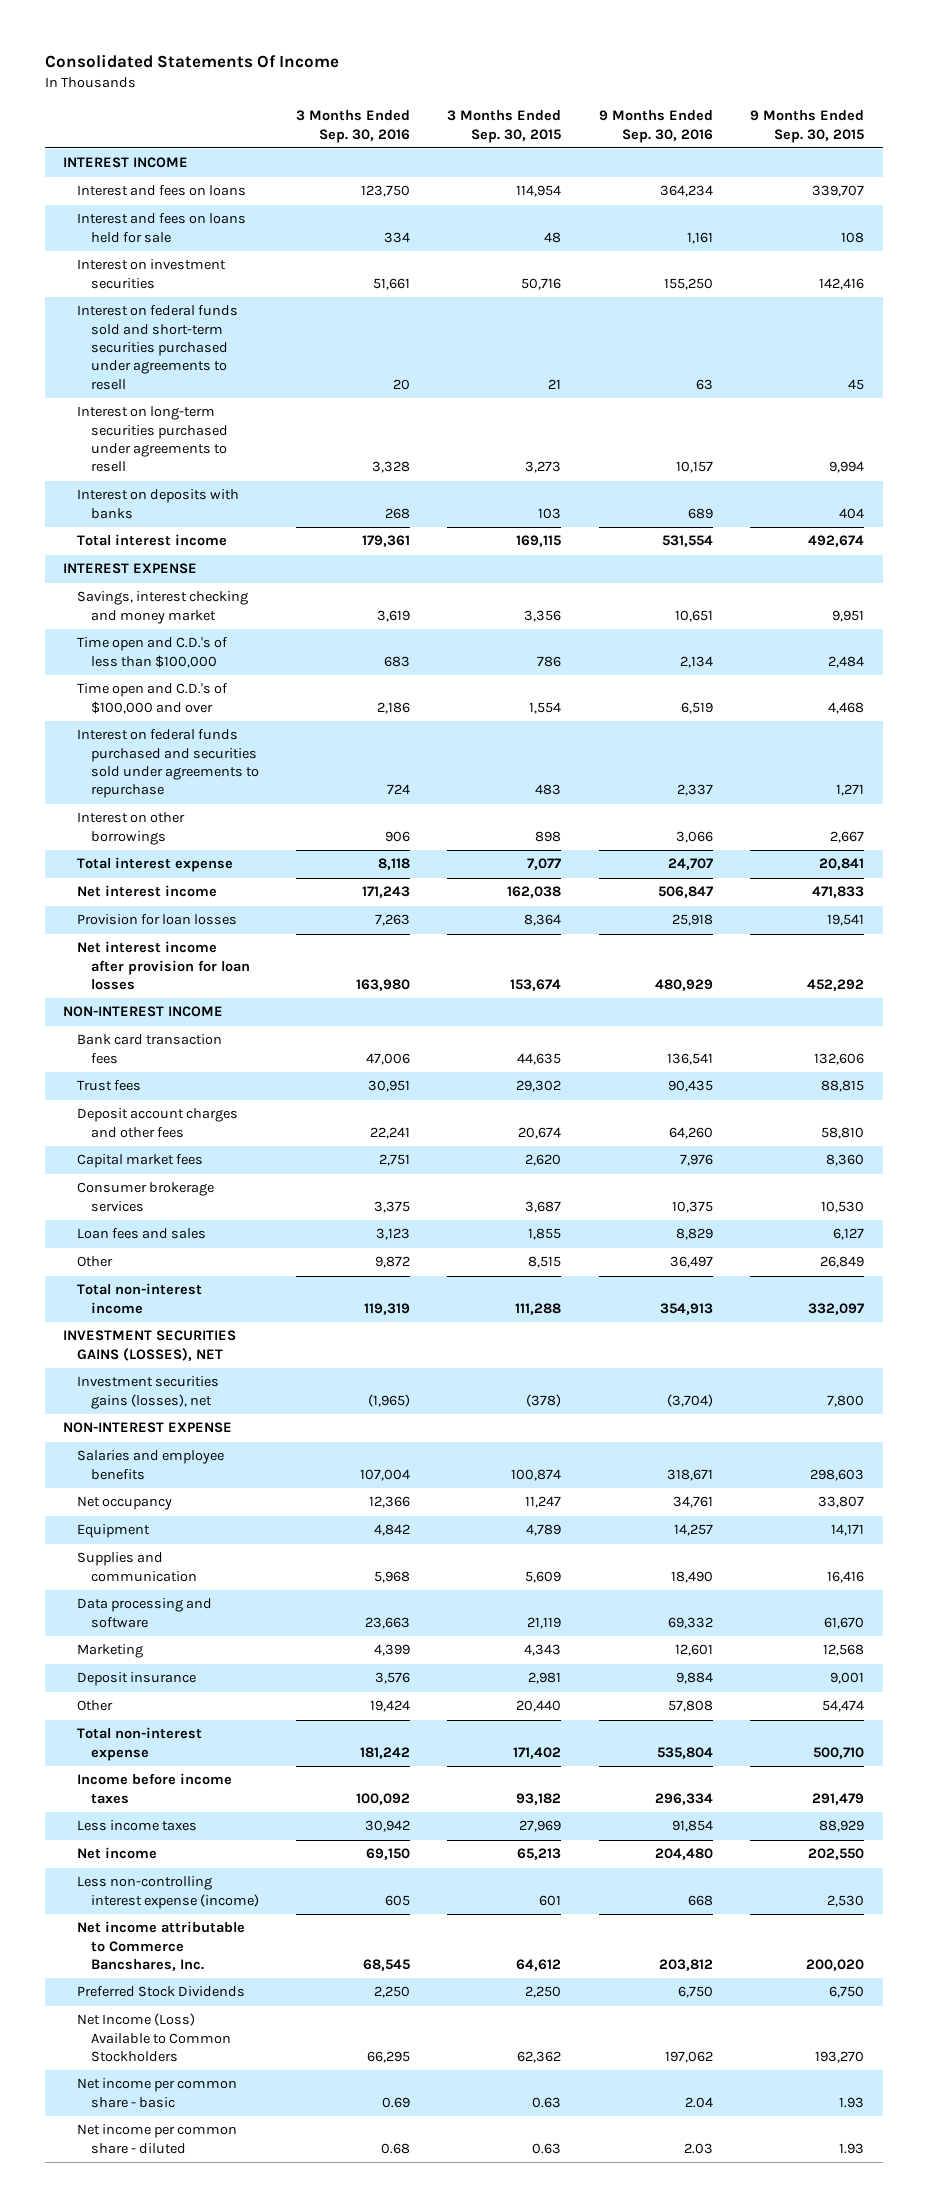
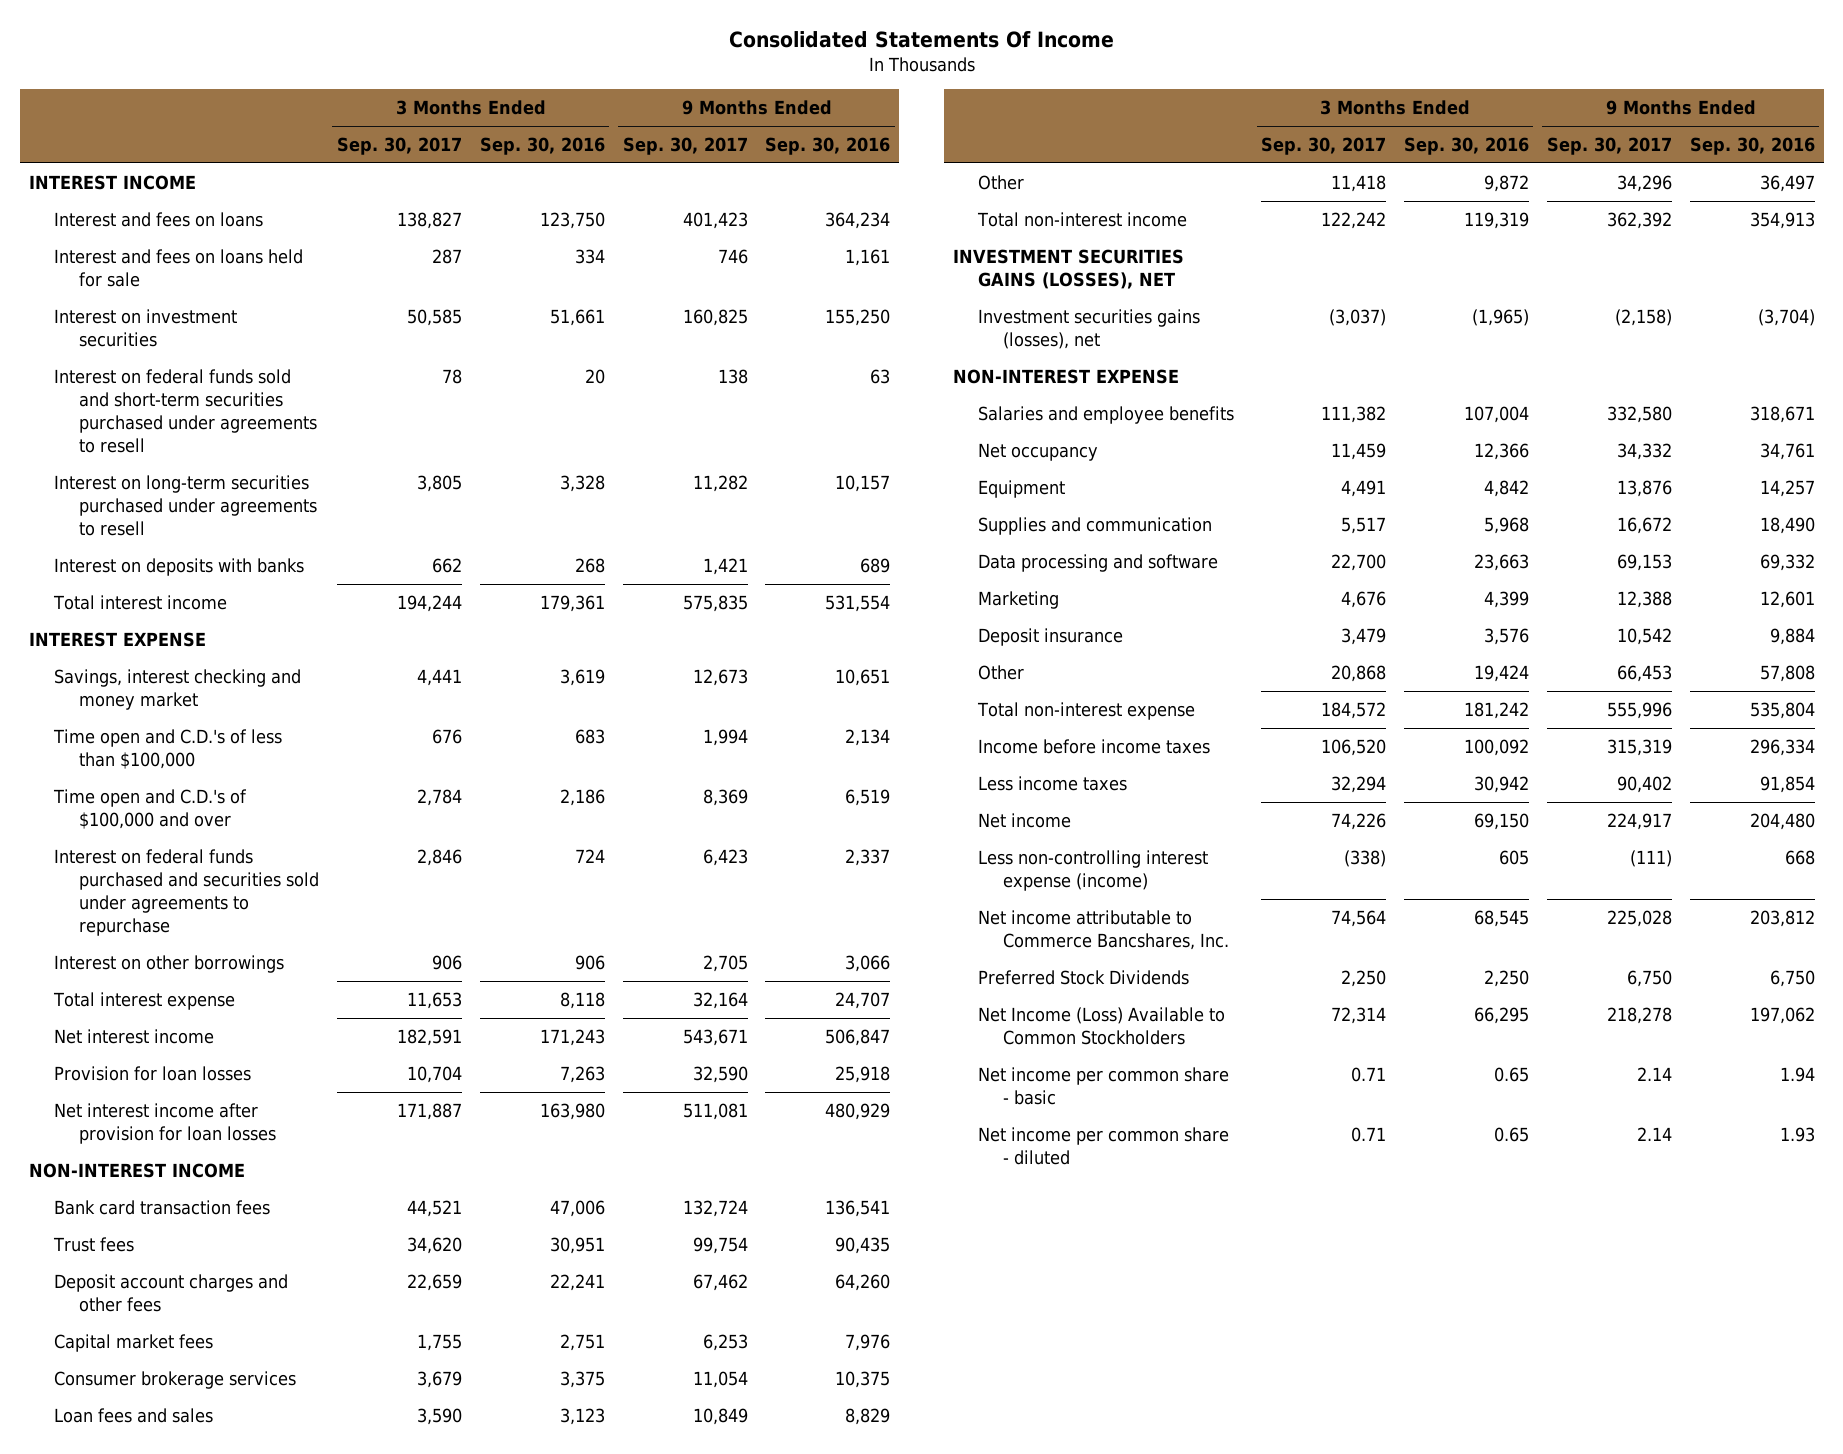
[447,110,562,143] 3 Months Ended Sep. 30, 2015 -> none
[749,110,864,143] 9 Months Ended Sep. 30, 2015 -> none
none -> [336,137,462,156] Sep. 30, 2017
none -> [622,137,748,156] Sep. 30, 2017
[381,2096,410,2108] 0.69 -> [1493,1066,1529,1082] 0.65
[684,2096,713,2108] 2.04 -> [1779,1066,1815,1082] 1.94
[380,2142,410,2154] 0.68 -> [1493,1126,1529,1142] 0.65
[683,2142,713,2154] 2.03 -> [1779,1126,1815,1142] 1.93

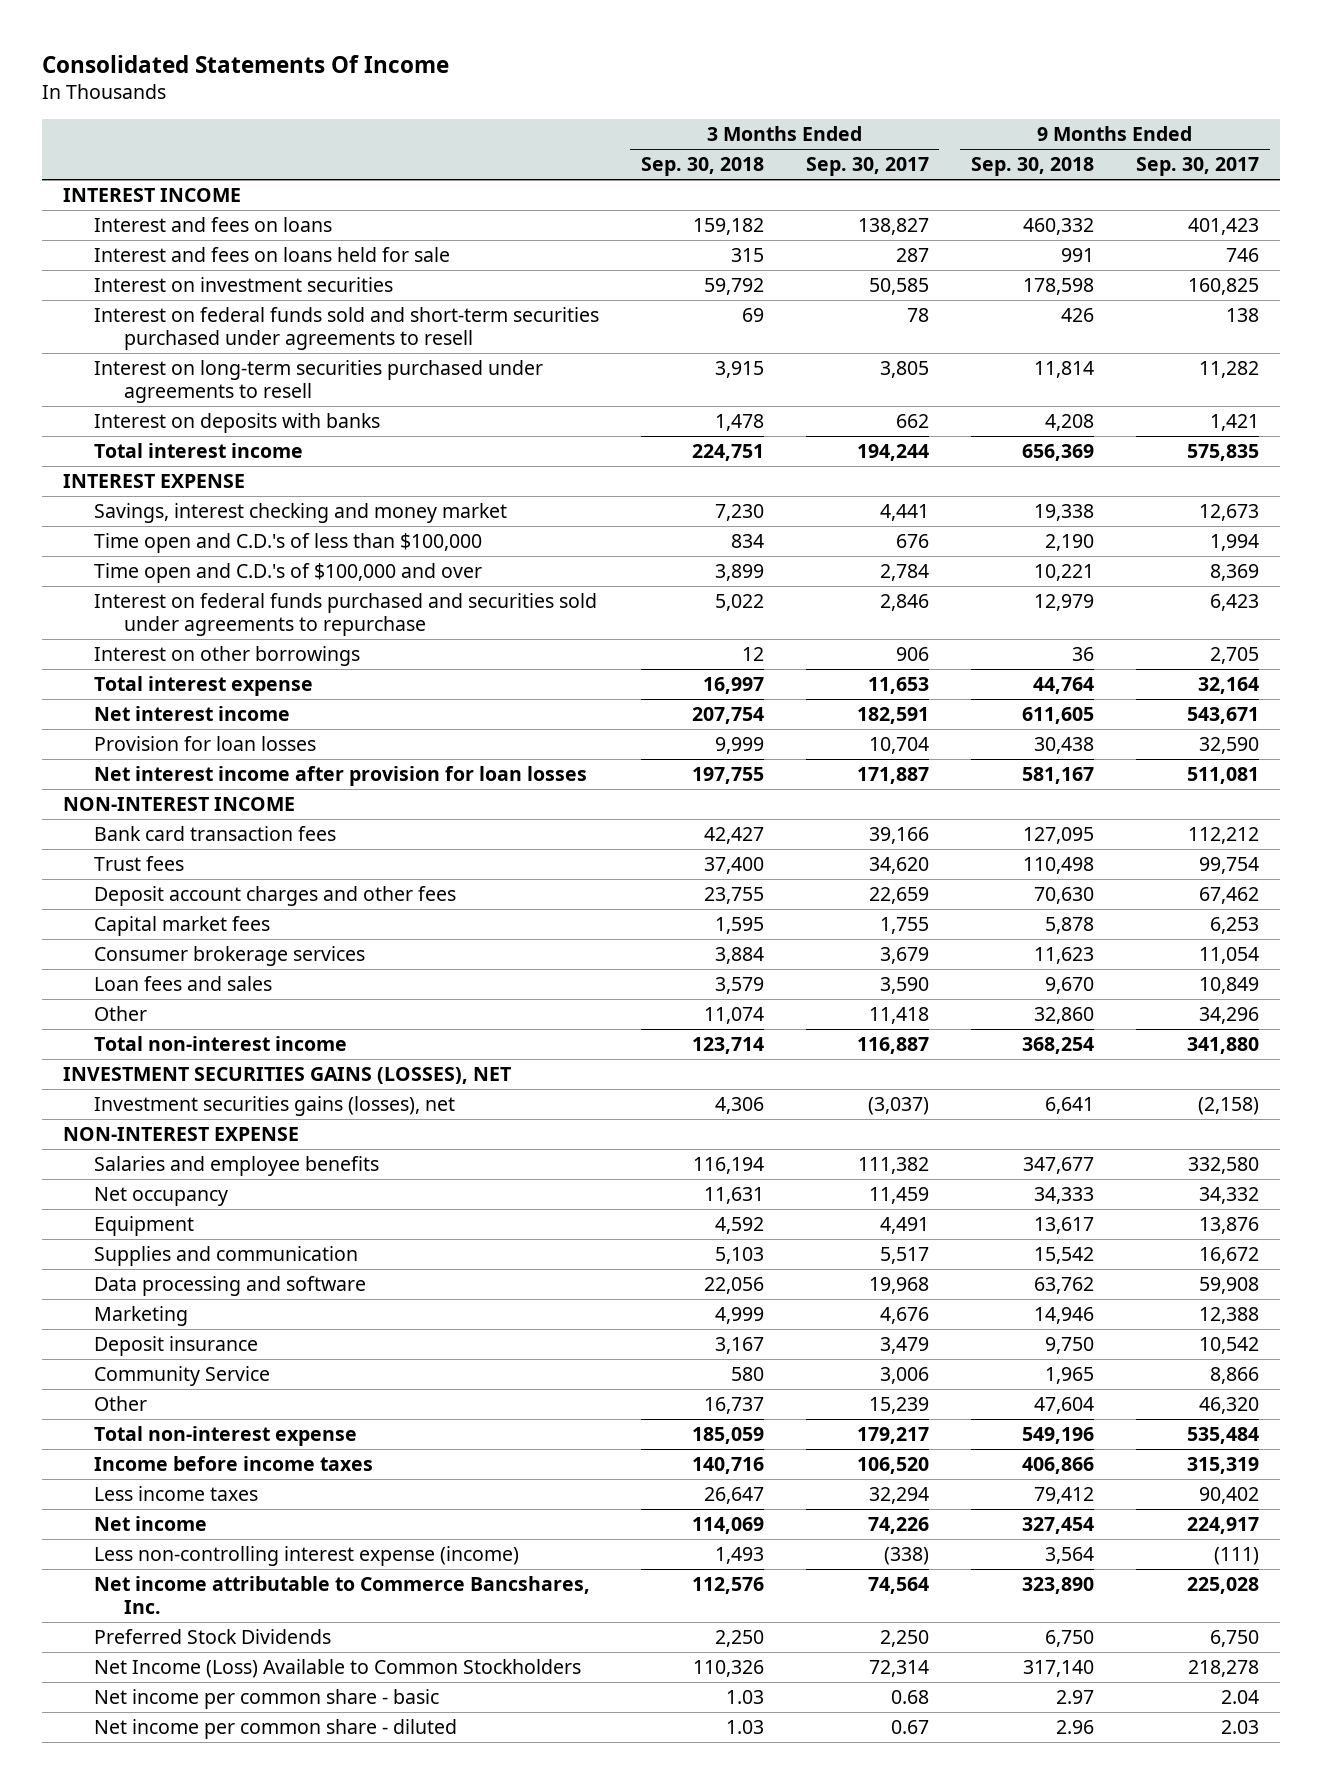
[479,137,605,156] Sep. 30, 2016 -> none
[765,137,891,156] Sep. 30, 2016 -> none
none -> [640,157,764,177] Sep. 30, 2018
none -> [970,157,1094,177] Sep. 30, 2018
[406,1199,462,1217] 44,521 -> [868,827,929,845] 39,166
[682,1199,748,1217] 132,724 -> [1188,827,1260,845] 112,212
[1321,211,1387,229] 122,242 -> [856,1037,929,1055] 116,887
[1606,211,1672,229] 362,392 -> [1187,1037,1260,1055] 341,880
[1331,553,1387,571] 22,700 -> [868,1277,929,1295] 19,968
[1616,553,1672,571] 69,153 -> [1199,1277,1260,1295] 59,908
none -> [93,1366,270,1387] Community Service
[1331,664,1387,682] 20,868 -> [868,1397,929,1415] 15,239
[1616,664,1672,682] 66,453 -> [1199,1397,1260,1415] 46,320
[1321,701,1387,719] 184,572 -> [856,1427,929,1445] 179,217
[1606,701,1672,719] 555,996 -> [1187,1427,1260,1445] 535,484
[1351,1066,1387,1082] 0.71 -> [890,1690,929,1705] 0.68
[1636,1066,1672,1081] 2.14 -> [1221,1690,1260,1705] 2.04
[1351,1126,1387,1142] 0.71 -> [890,1720,929,1735] 0.67
[1636,1126,1672,1141] 2.14 -> [1221,1720,1260,1735] 2.03

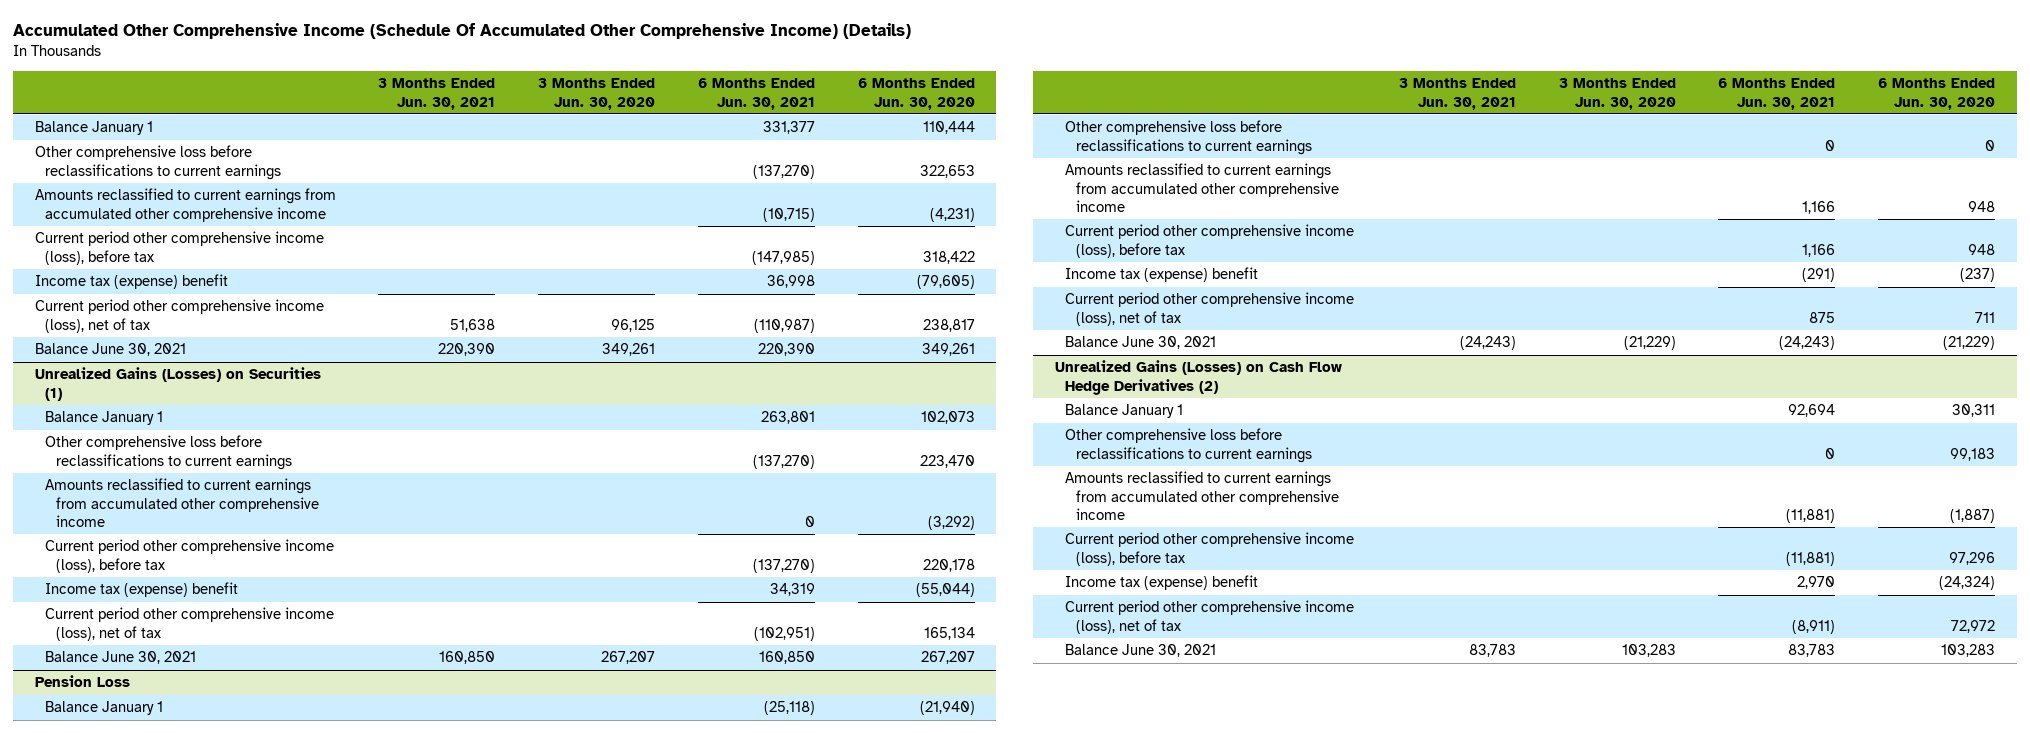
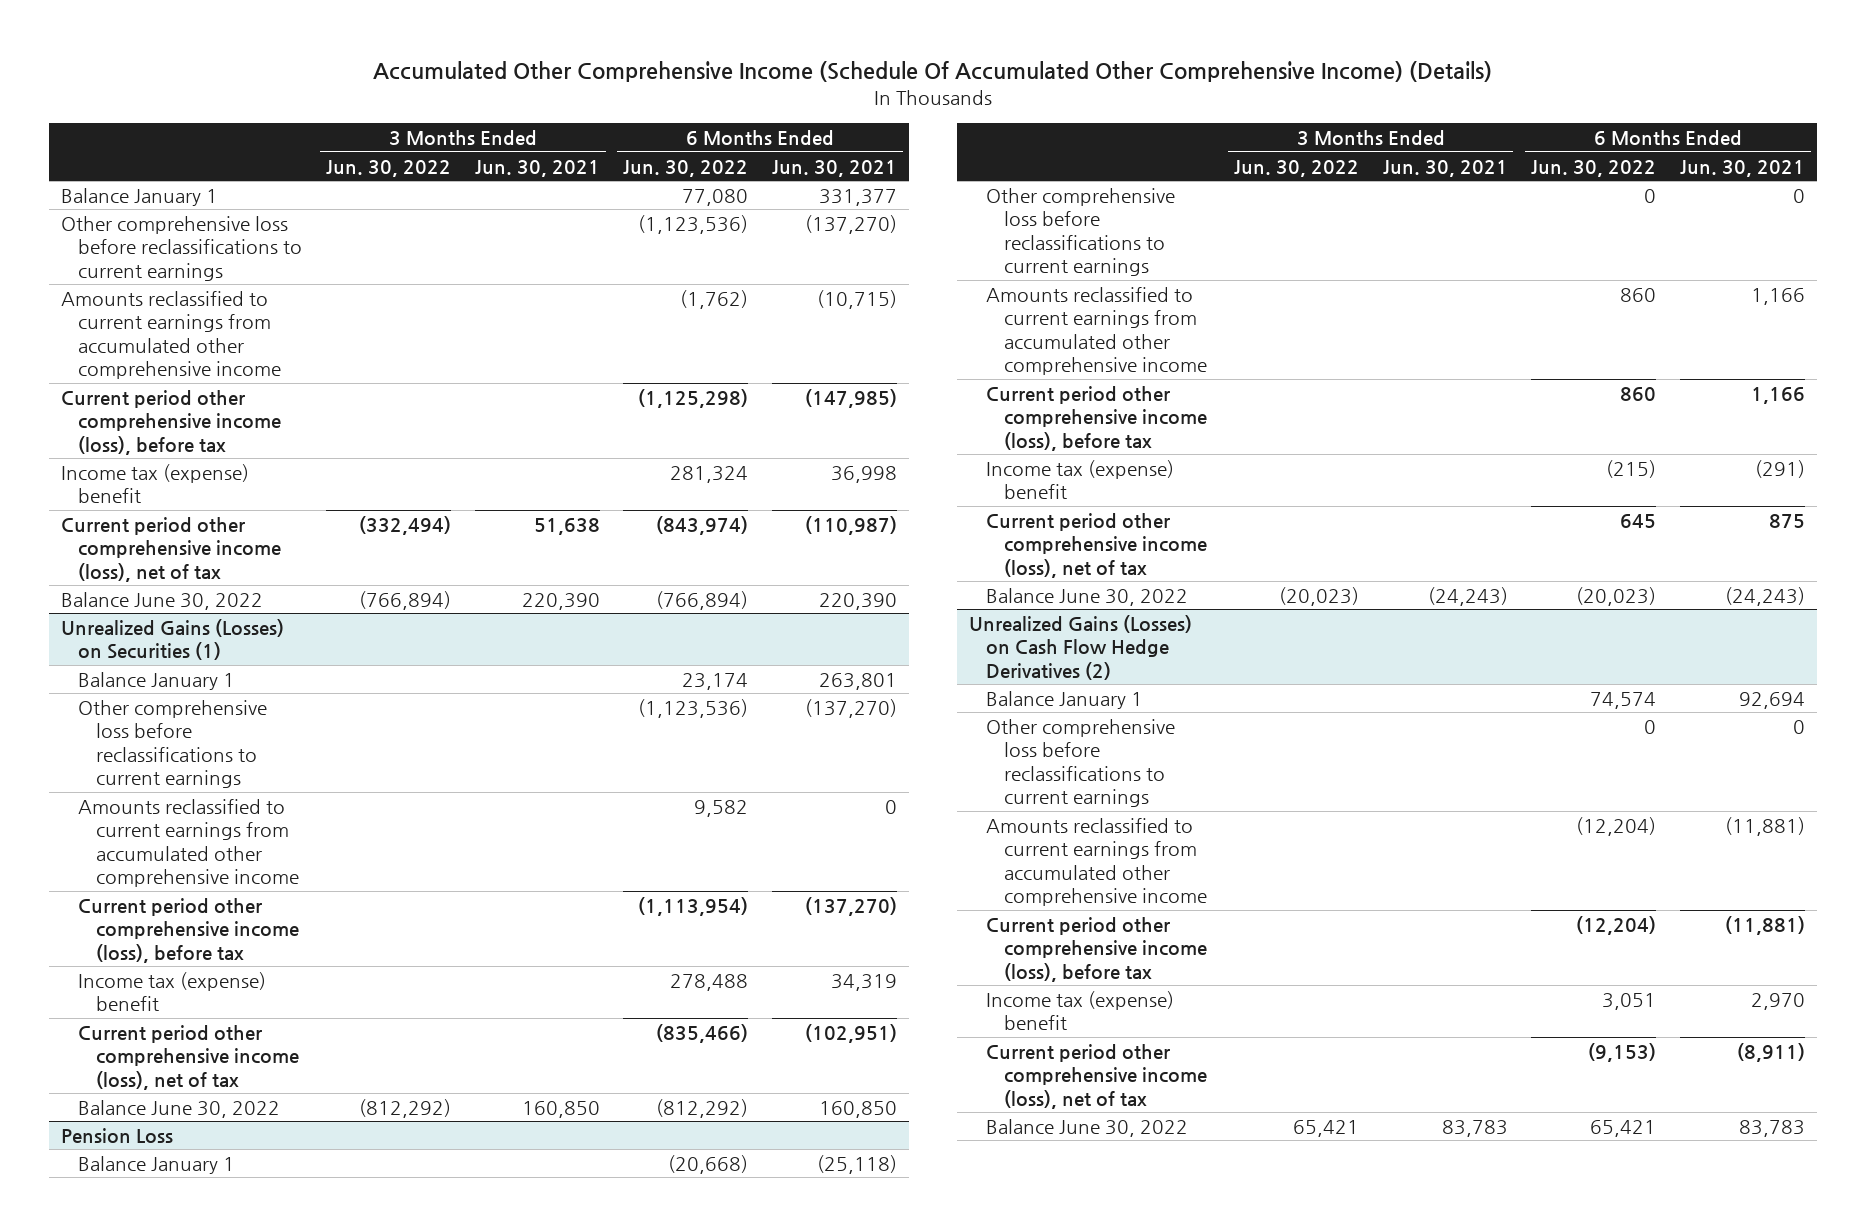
[538,78,656,110] 3 Months Ended Jun. 30, 2020 -> none
[857,78,975,110] 6 Months Ended Jun. 30, 2020 -> none
none -> [325,159,451,177] Jun. 30, 2022
none -> [623,159,749,177] Jun. 30, 2022
[34,343,186,357] Balance June 30, 2021 -> [60,591,263,610] Balance June 30, 2022
[45,651,197,665] Balance June 30, 2021 -> [78,1099,281,1118] Balance June 30, 2022
[1065,336,1217,350] Balance June 30, 2021 -> [986,587,1189,606] Balance June 30, 2022
[1065,644,1217,658] Balance June 30, 2021 -> [986,1118,1189,1137] Balance June 30, 2022

